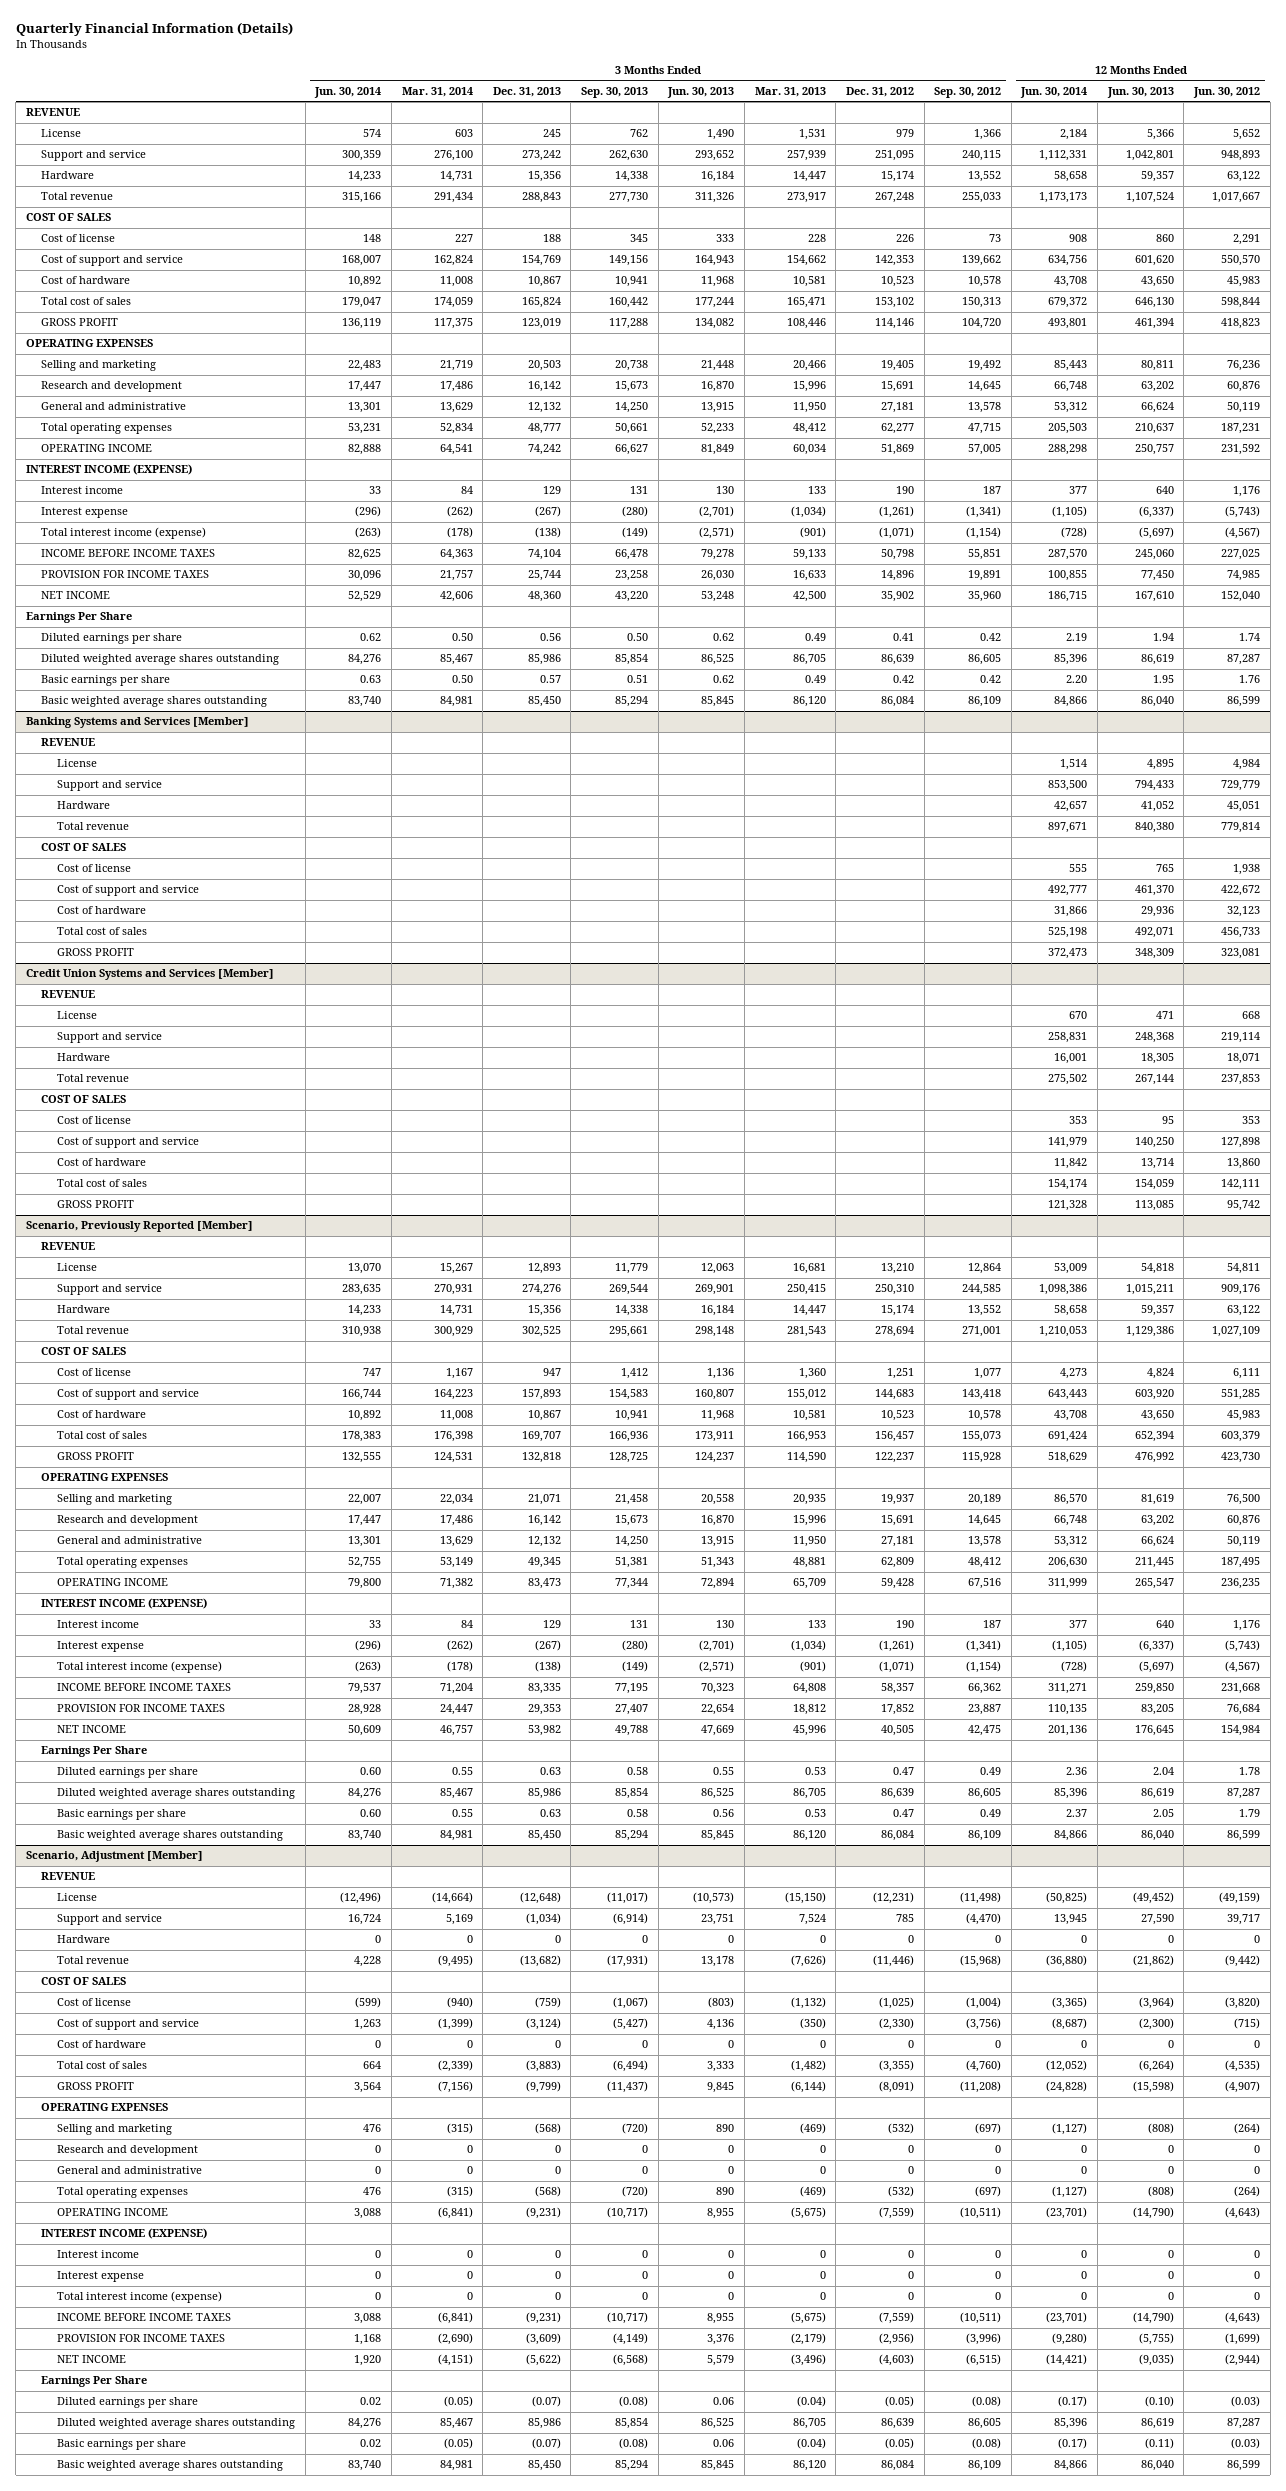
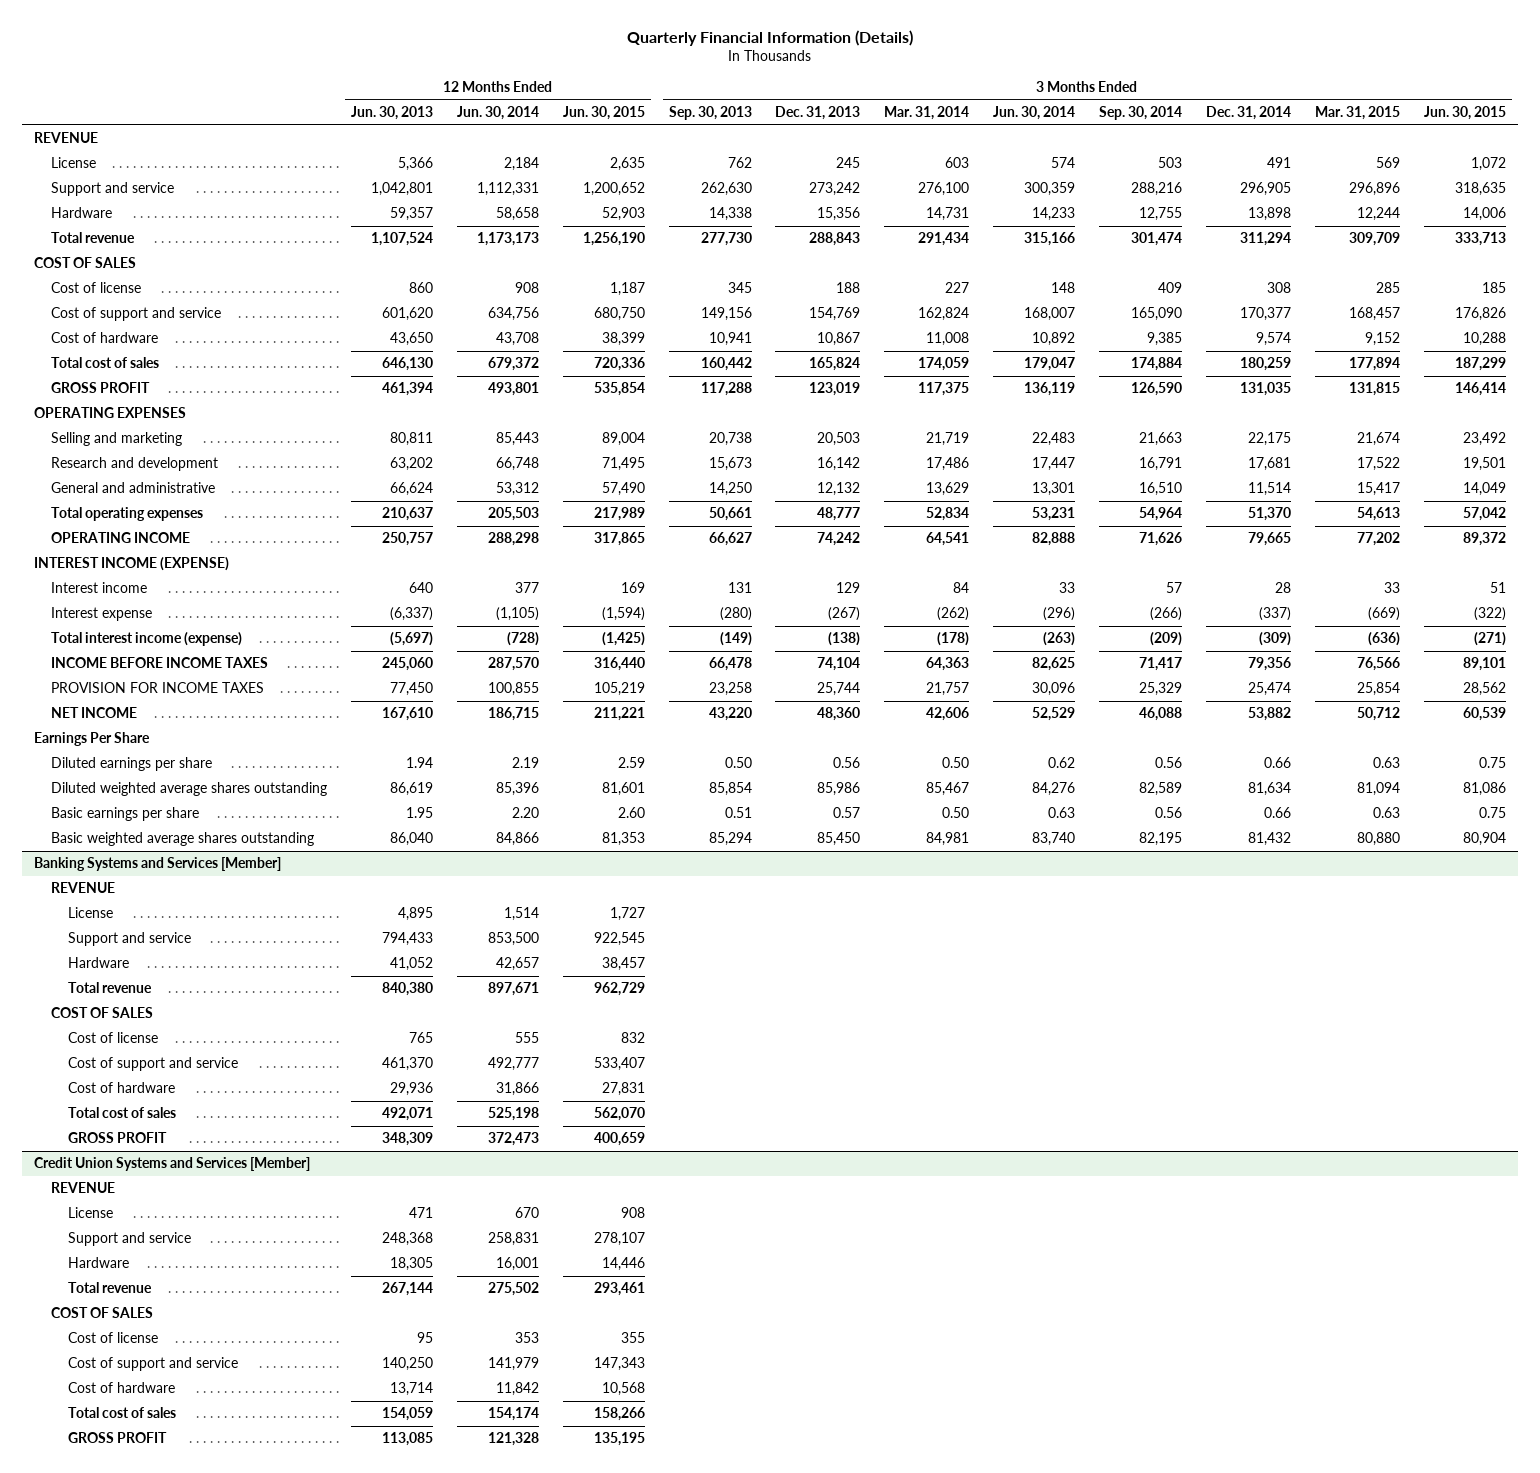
[667,86,735,98] Jun. 30, 2013 -> none
[754,86,826,97] Mar. 31, 2013 -> none
[845,86,914,97] Dec. 31, 2012 -> none
[934,86,1002,98] Sep. 30, 2012 -> none
[1193,86,1261,98] Jun. 30, 2012 -> none
none -> [562,106,645,121] Jun. 30, 2015
none -> [1099,106,1183,121] Sep. 30, 2014
none -> [1206,106,1292,121] Dec. 31, 2014
none -> [1315,106,1401,121] Mar. 31, 2015
none -> [1423,106,1506,121] Jun. 30, 2015
[25,1221,253,1233] Scenario, Previously Reported [Member] -> none
[41,1242,96,1251] REVENUE -> none
[56,1263,97,1272] License -> none
[56,1284,162,1296] Support and service -> none
[56,1305,110,1314] Hardware -> none
[56,1326,129,1335] Total revenue -> none
[41,1347,127,1356] COST OF SALES -> none
[56,1368,131,1377] Cost of license -> none
[56,1389,199,1401] Cost of support and service -> none
[56,1410,146,1419] Cost of hardware -> none
[56,1431,147,1440] Total cost of sales -> none
[56,1452,134,1461] GROSS PROFIT -> none
[41,1473,169,1482] OPERATING EXPENSES -> none
[56,1494,172,1506] Selling and marketing -> none
[56,1515,198,1527] Research and development -> none
[56,1536,202,1545] General and administrative -> none
[56,1557,188,1569] Total operating expenses -> none
[56,1578,168,1587] OPERATING INCOME -> none
[41,1598,208,1610] INTEREST INCOME (EXPENSE) -> none
[56,1620,139,1629] Interest income -> none
[56,1641,144,1653] Interest expense -> none
[56,1661,222,1674] Total interest income (expense) -> none
[56,1683,231,1692] INCOME BEFORE INCOME TAXES -> none
[56,1704,225,1713] PROVISION FOR INCOME TAXES -> none
[56,1725,126,1734] NET INCOME -> none
[41,1746,148,1758] Earnings Per Share -> none
[56,1767,198,1779] Diluted earnings per share -> none
[56,1788,295,1800] Diluted weighted average shares outstanding -> none
[56,1809,186,1821] Basic earnings per share -> none
[56,1830,283,1842] Basic weighted average shares outstanding -> none
[25,1851,203,1863] Scenario, Adjustment [Member] -> none
[41,1872,96,1881] REVENUE -> none
[56,1893,97,1902] License -> none
[56,1914,162,1926] Support and service -> none
[56,1935,110,1944] Hardware -> none
[56,1956,129,1965] Total revenue -> none
[41,1977,127,1986] COST OF SALES -> none
[56,1998,131,2007] Cost of license -> none
[56,2019,199,2031] Cost of support and service -> none
[56,2040,146,2049] Cost of hardware -> none
[56,2061,147,2070] Total cost of sales -> none
[56,2082,134,2091] GROSS PROFIT -> none
[41,2103,169,2112] OPERATING EXPENSES -> none
[56,2124,172,2136] Selling and marketing -> none
[56,2145,198,2157] Research and development -> none
[56,2166,202,2175] General and administrative -> none
[56,2187,188,2199] Total operating expenses -> none
[56,2208,168,2217] OPERATING INCOME -> none
[41,2228,208,2240] INTEREST INCOME (EXPENSE) -> none
[56,2250,139,2259] Interest income -> none
[56,2271,144,2283] Interest expense -> none
[56,2291,222,2304] Total interest income (expense) -> none
[56,2313,231,2322] INCOME BEFORE INCOME TAXES -> none
[56,2334,225,2343] PROVISION FOR INCOME TAXES -> none
[56,2355,126,2364] NET INCOME -> none
[41,2376,148,2388] Earnings Per Share -> none
[56,2397,198,2409] Diluted earnings per share -> none
[56,2418,295,2430] Diluted weighted average shares outstanding -> none
[56,2439,186,2451] Basic earnings per share -> none
[56,2460,283,2472] Basic weighted average shares outstanding -> none

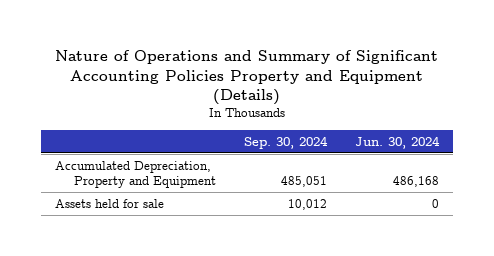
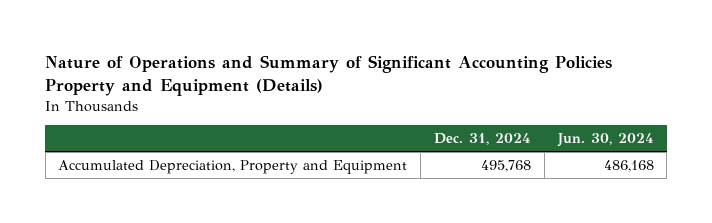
[243,135,328,149] Sep. 30, 2024 -> none
none -> [433,133,531,146] Dec. 31, 2024
[55,198,165,208] Assets held for sale -> none

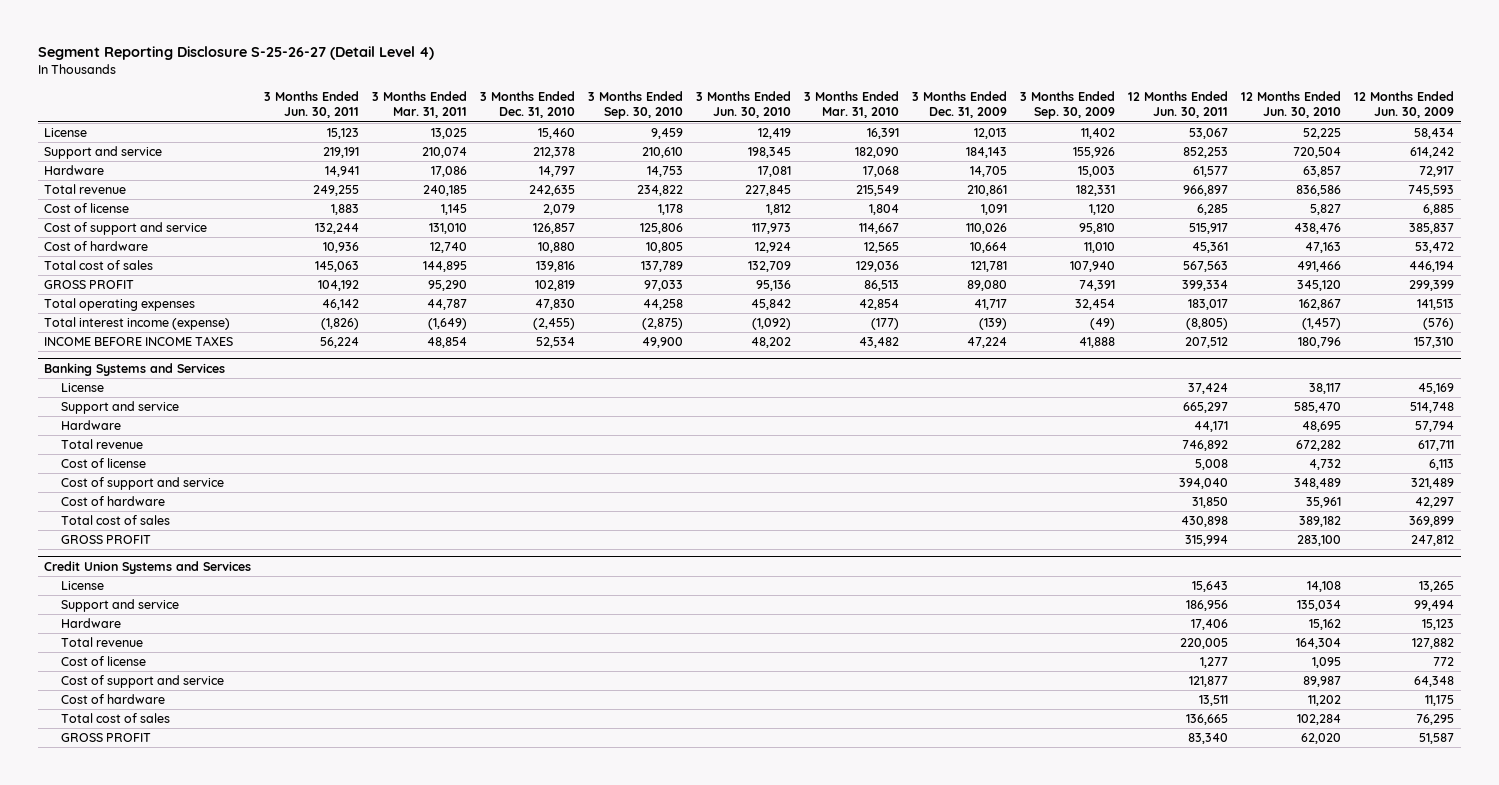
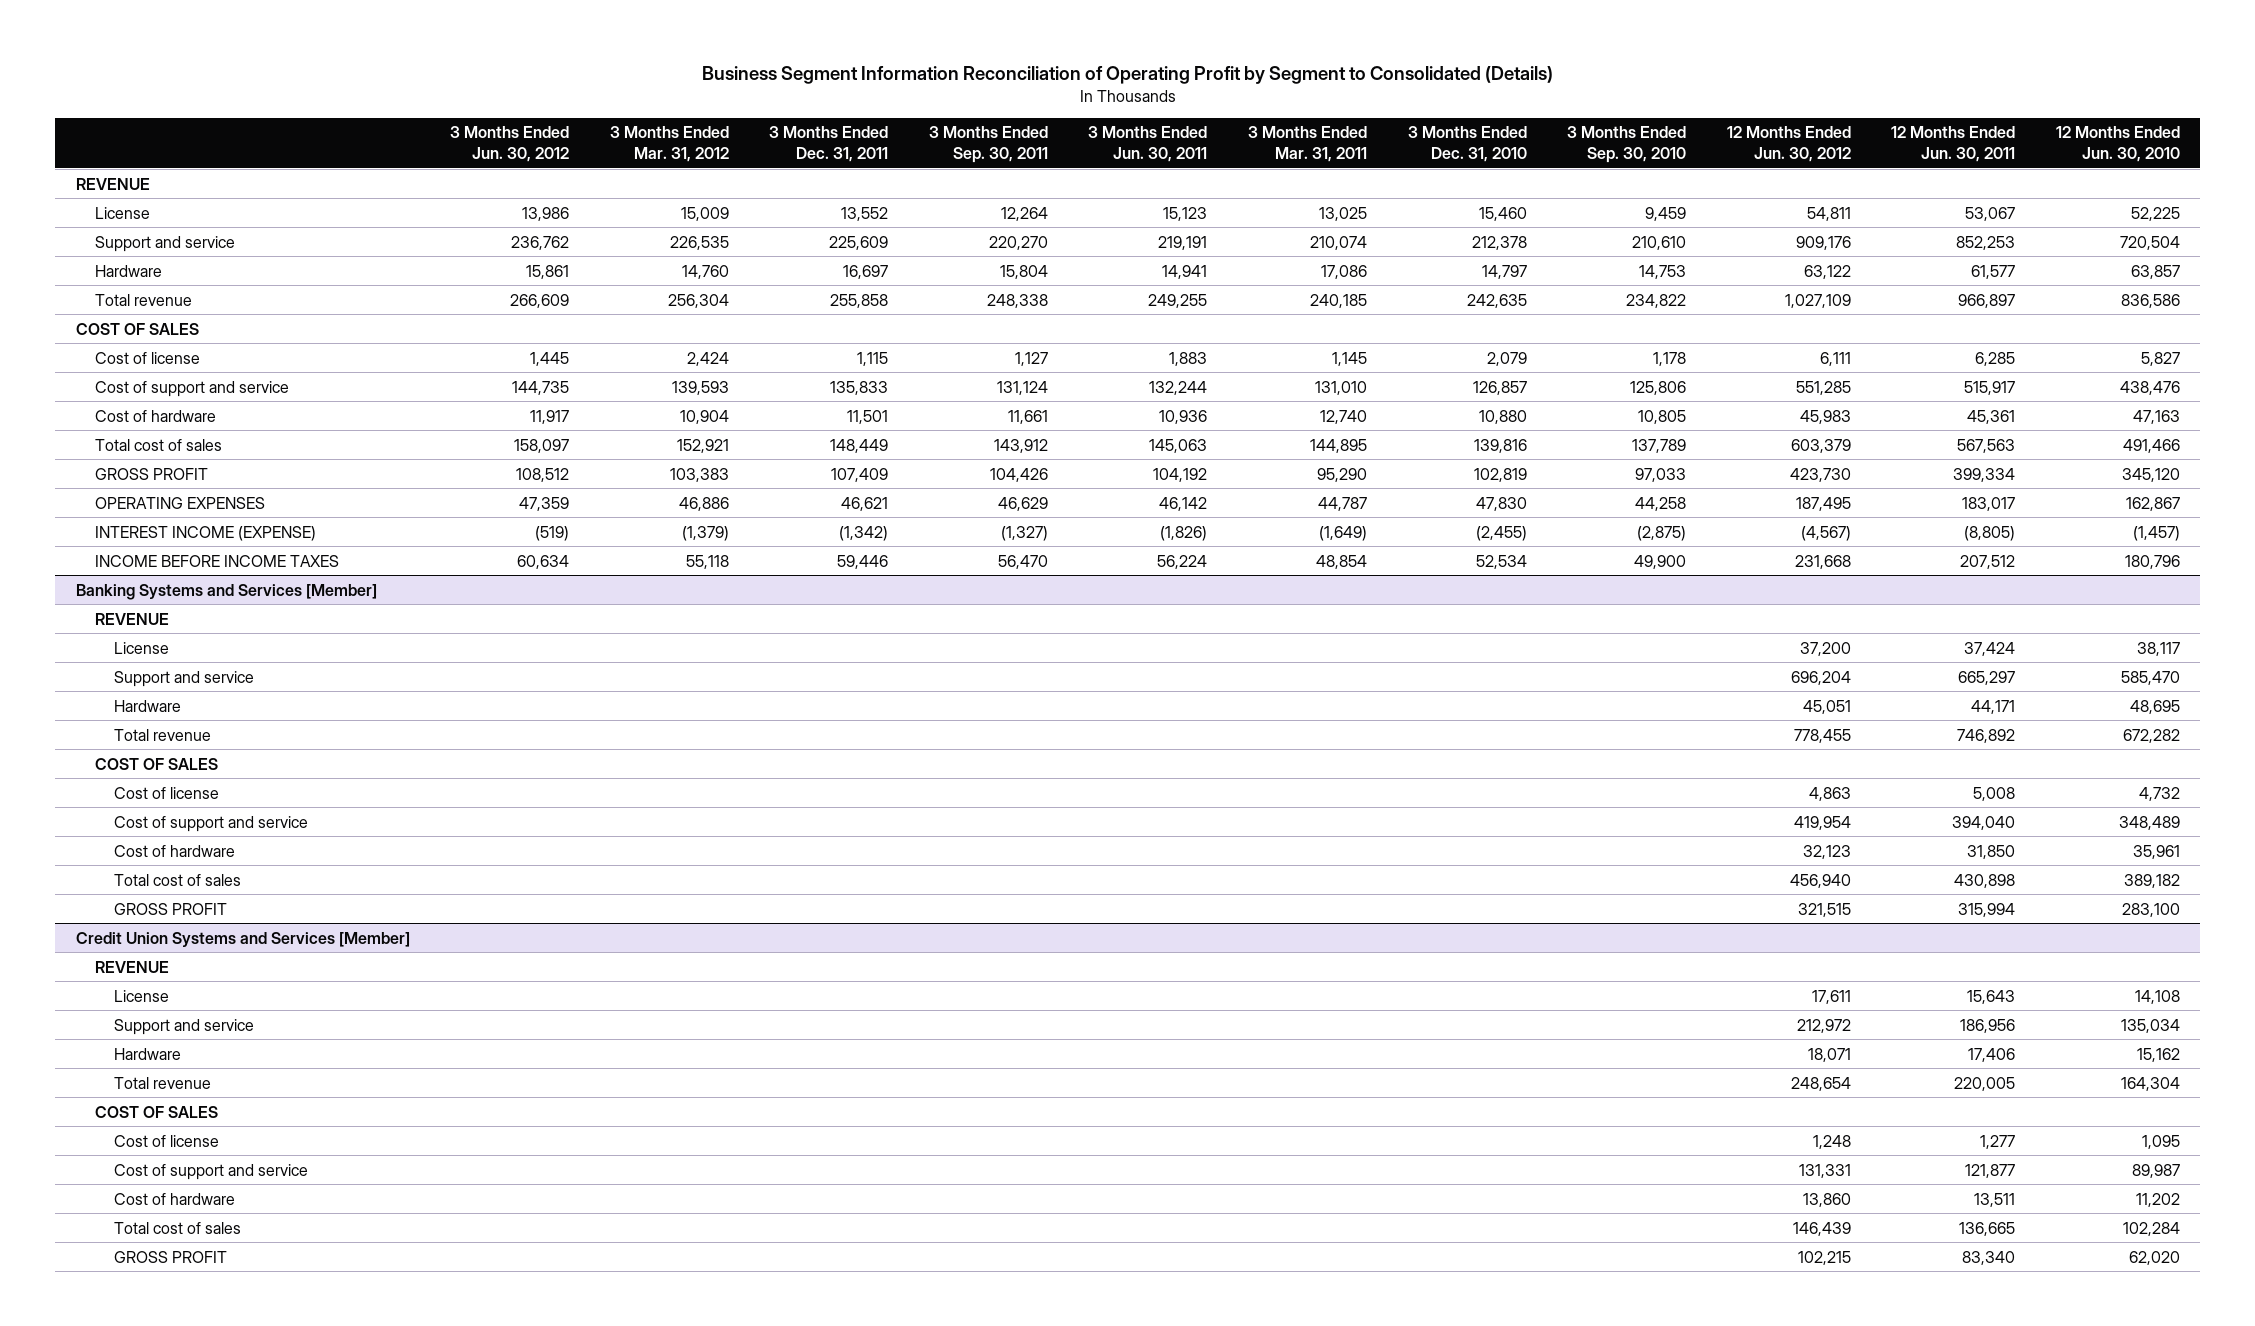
[37,46,434,61] Segment Reporting Disclosure S-25-26-27 (Detail Level 4) -> [701,66,1553,85] Business Segment Information Reconciliation of Operating Profit by Segment to Consolidated (Details)
[696,90,792,119] 3 Months Ended Jun. 30, 2010 -> none
[804,90,900,119] 3 Months Ended Mar. 31, 2010 -> none
[912,90,1008,119] 3 Months Ended Dec. 31, 2009 -> none
[1020,90,1116,120] 3 Months Ended Sep. 30, 2009 -> none
[1354,90,1455,119] 12 Months Ended Jun. 30, 2009 -> none
none -> [450,126,570,162] 3 Months Ended Jun. 30, 2012
none -> [609,126,729,162] 3 Months Ended Mar. 31, 2012
none -> [769,126,889,162] 3 Months Ended Dec. 31, 2011
none -> [928,126,1048,163] 3 Months Ended Sep. 30, 2011
none -> [1726,126,1851,162] 12 Months Ended Jun. 30, 2012
none -> [75,177,150,190] REVENUE
none -> [75,322,199,335] COST OF SALES
[44,298,196,312] Total operating expenses -> [94,496,265,509] OPERATING EXPENSES
[44,317,231,331] Total interest income (expense) -> [94,525,316,541] INTEREST INCOME (EXPENSE)
[44,362,226,376] Banking Systems and Services -> [75,583,377,600] Banking Systems and Services [Member]
none -> [94,612,169,625] REVENUE
none -> [94,757,218,770] COST OF SALES
[44,560,252,574] Credit Union Systems and Services -> [75,931,410,947] Credit Union Systems and Services [Member]
none -> [94,960,169,973] REVENUE
none -> [94,1105,218,1118] COST OF SALES

